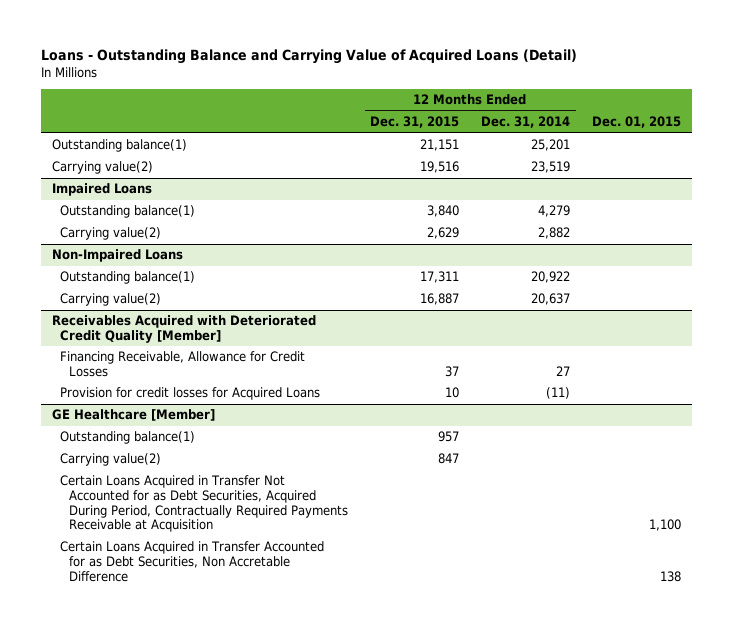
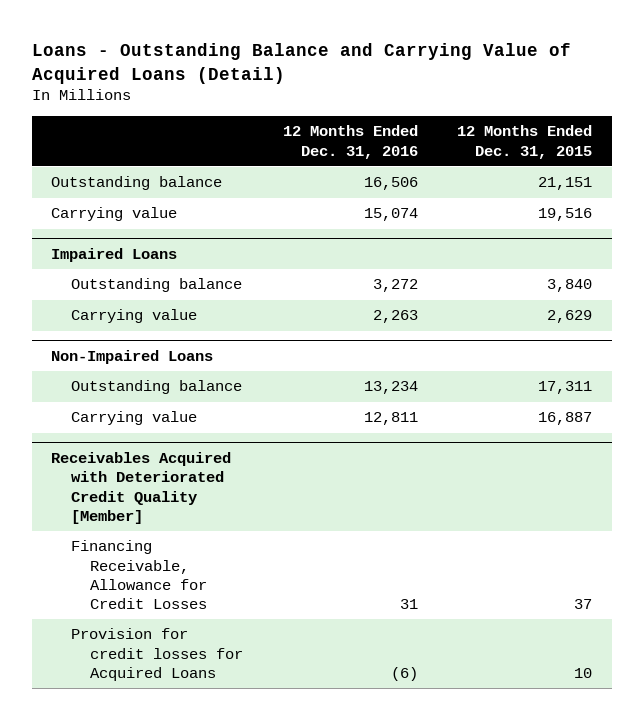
[481,116,571,129] Dec. 31, 2014 -> none
[592,116,682,129] Dec. 01, 2015 -> none
none -> [282,125,418,159] 12 Months Ended Dec. 31, 2016
[51,139,187,153] Outstanding balance(1) -> [51,176,223,191] Outstanding balance
[51,161,153,175] Carrying value(2) -> [51,207,178,222] Carrying value
[60,205,196,219] Outstanding balance(1) -> [70,278,242,293] Outstanding balance
[60,227,162,241] Carrying value(2) -> [70,309,197,324] Carrying value
[60,271,196,285] Outstanding balance(1) -> [70,380,242,395] Outstanding balance
[60,293,162,307] Carrying value(2) -> [70,411,197,426] Carrying value
[51,409,215,422] GE Healthcare [Member] -> none
[60,431,196,445] Outstanding balance(1) -> none
[60,453,162,467] Carrying value(2) -> none
[60,475,349,533] Certain Loans Acquired in Transfer Not Accounted for as Debt Securities, Acquired During Period, Contractually Required Payments Receivable at Acquisition -> none
[60,541,325,582] Certain Loans Acquired in Transfer Accounted for as Debt Securities, Non Accretable Difference -> none

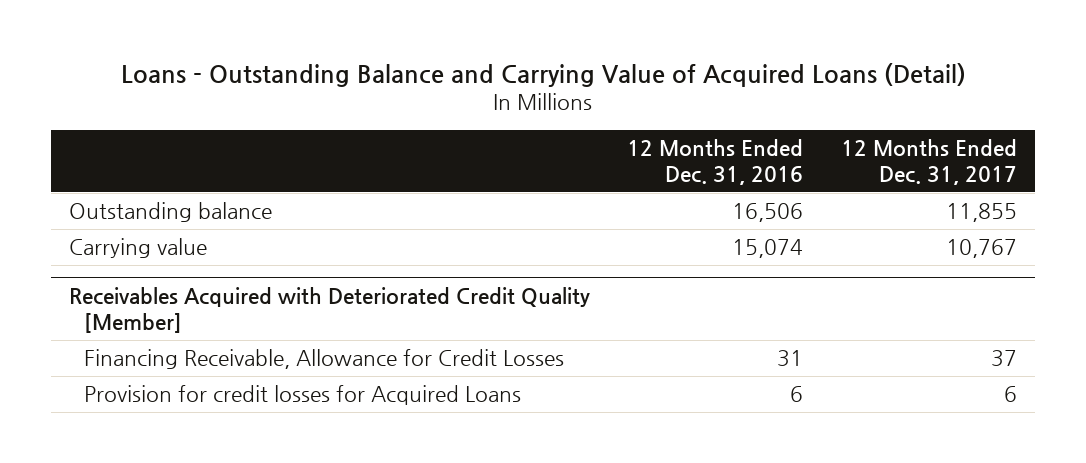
[457,125,593,159] 12 Months Ended Dec. 31, 2015 -> none
none -> [840,138,1017,185] 12 Months Ended Dec. 31, 2017
[51,248,178,263] Impaired Loans -> none
[70,278,242,293] Outstanding balance -> none
[70,309,197,324] Carrying value -> none
[51,350,214,365] Non-Impaired Loans -> none
[70,380,242,395] Outstanding balance -> none
[70,411,197,426] Carrying value -> none
[390,666,418,681] (6) -> [790,386,804,403] 6

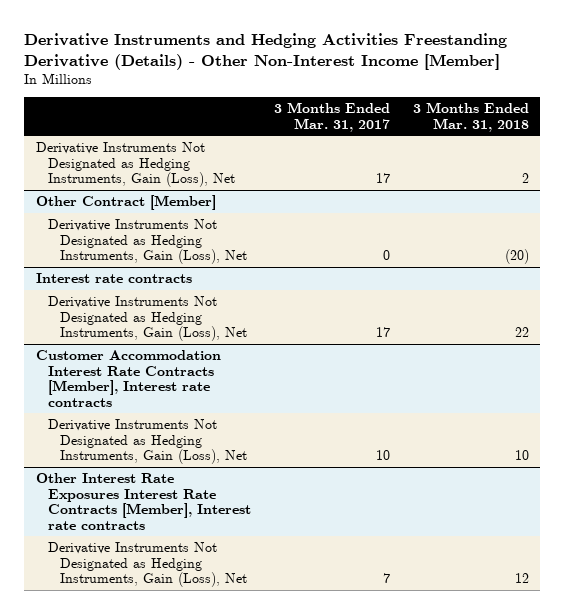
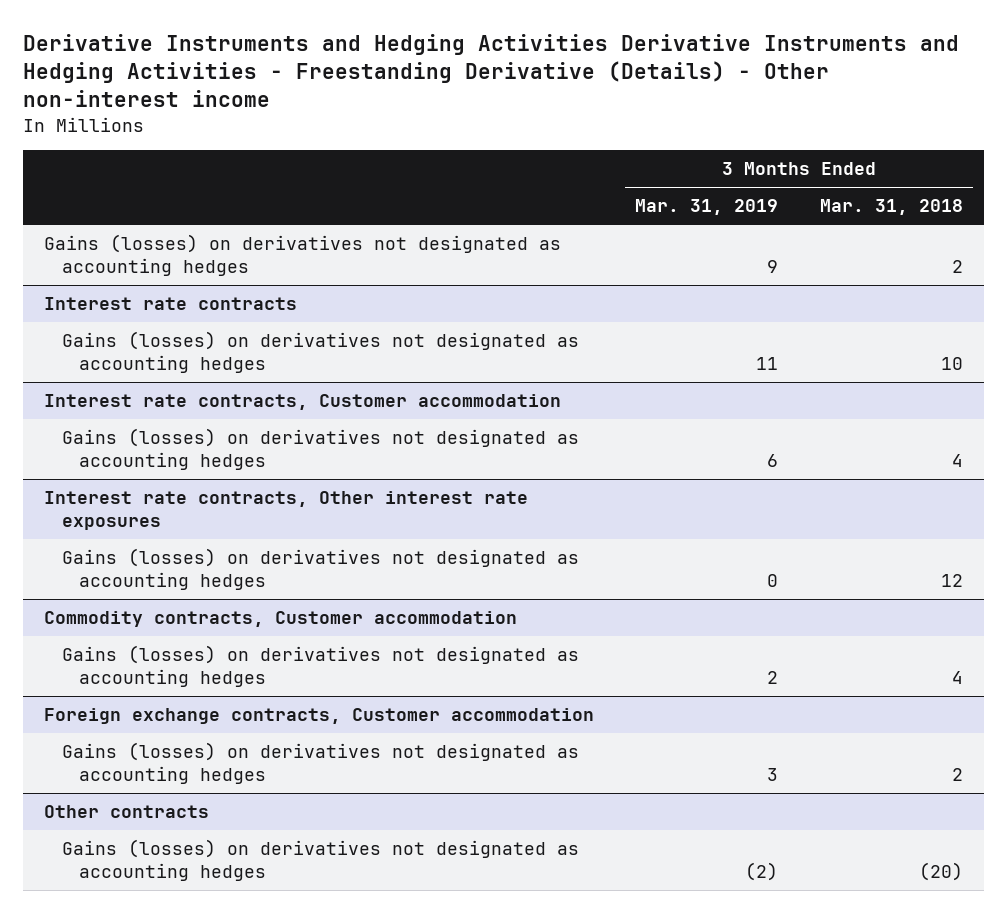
[23,32,507,70] Derivative Instruments and Hedging Activities Freestanding Derivative (Details) - Other Non-Interest Income [Member] -> [23,34,960,108] Derivative Instruments and Hedging Activities Derivative Instruments and Hedging Activities - Freestanding Derivative (Details) - Other non-interest income
[273,102,390,132] 3 Months Ended Mar. 31, 2017 -> none
none -> [635,199,779,216] Mar. 31, 2019
[35,194,216,210] Other Contract [Member] -> none
[47,218,247,265] Derivative Instruments Not Designated as Hedging Instruments, Gain (Loss), Net -> none
[35,141,235,188] Derivative Instruments Not Designated as Hedging Instruments, Gain (Loss), Net -> [43,234,561,277] Gains (losses) on derivatives not designated as accounting hedges
[47,295,247,342] Derivative Instruments Not Designated as Hedging Instruments, Gain (Loss), Net -> [61,331,579,374] Gains (losses) on derivatives not designated as accounting hedges
[514,327,529,338] 22 -> [940,357,963,371] 10
[35,349,221,407] Customer Accommodation Interest Rate Contracts [Member], Interest rate contracts -> [43,394,561,411] Interest rate contracts, Customer accommodation
[47,418,247,465] Derivative Instruments Not Designated as Hedging Instruments, Gain (Loss), Net -> [61,428,579,471] Gains (losses) on derivatives not designated as accounting hedges
[514,450,529,461] 10 -> [951,454,963,468] 4
[35,472,251,530] Other Interest Rate Exposures Interest Rate Contracts [Member], Interest rate contracts -> [43,491,528,531] Interest rate contracts, Other interest rate exposures
[47,541,247,588] Derivative Instruments Not Designated as Hedging Instruments, Gain (Loss), Net -> [61,548,579,591] Gains (losses) on derivatives not designated as accounting hedges
none -> [43,611,517,628] Commodity contracts, Customer accommodation
none -> [61,645,579,688] Gains (losses) on derivatives not designated as accounting hedges
none -> [43,708,594,725] Foreign exchange contracts, Customer accommodation
none -> [61,742,579,785] Gains (losses) on derivatives not designated as accounting hedges
none -> [43,805,209,819] Other contracts
none -> [61,839,579,882] Gains (losses) on derivatives not designated as accounting hedges

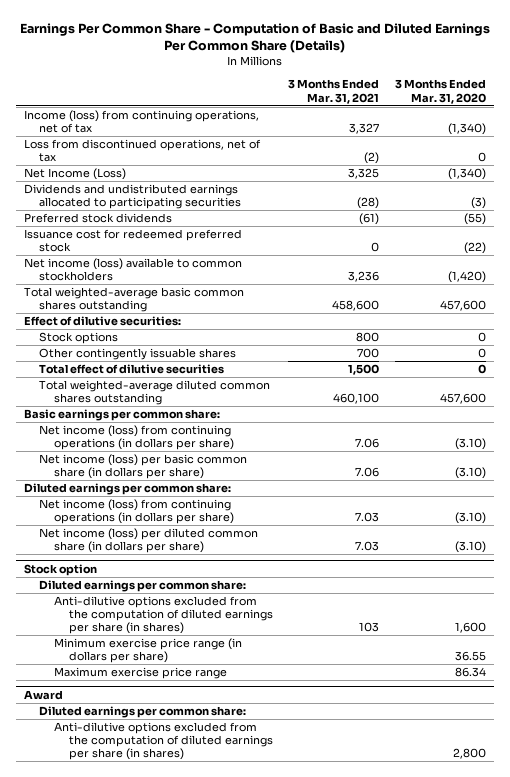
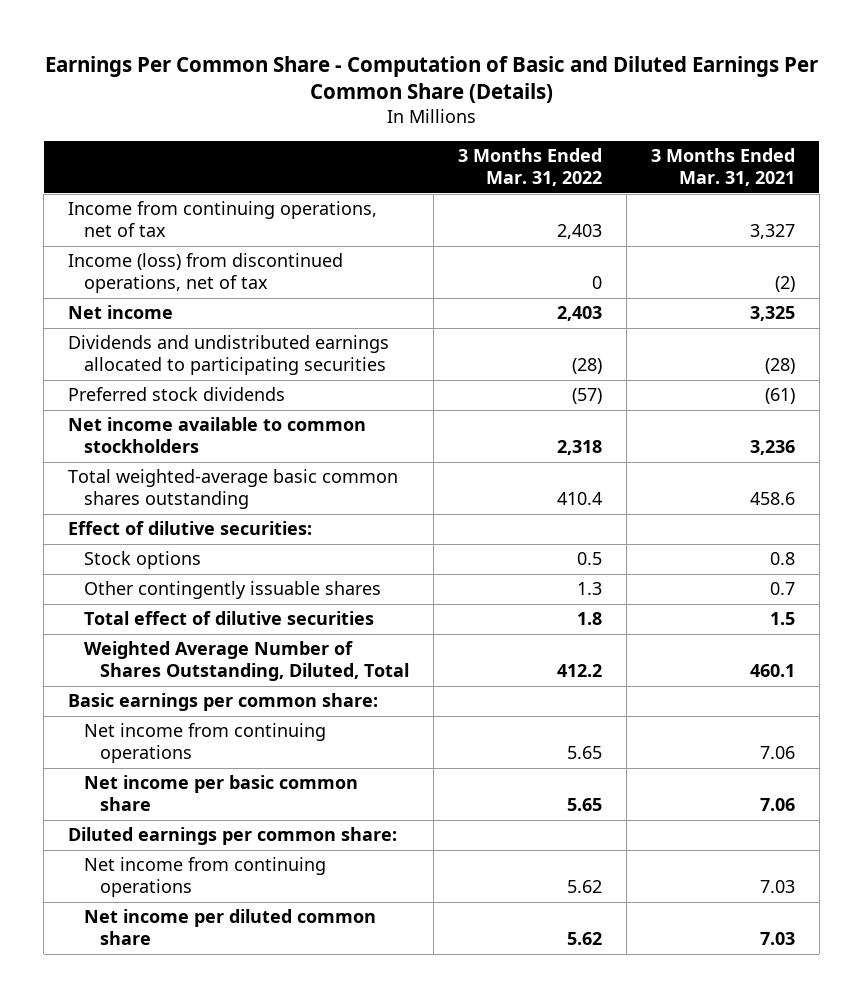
[394,79,486,104] 3 Months Ended Mar. 31, 2020 -> none
none -> [458,148,603,187] 3 Months Ended Mar. 31, 2022
[23,110,259,134] Income (loss) from continuing operations, net of tax -> [68,201,378,238] Income from continuing operations, net of tax
[23,139,261,163] Loss from discontinued operations, net of tax -> [68,253,344,294] Income (loss) from discontinued operations, net of tax
[23,168,126,181] Net Income (Loss) -> [68,305,174,320] Net income
[23,229,242,253] Issuance cost for redeemed preferred stock -> none
[23,258,242,282] Net income (loss) available to common stockholders -> [68,417,367,454] Net income available to common stockholders
[332,300,380,312] 458,600 -> [750,492,796,506] 458.6
[356,332,380,343] 800 -> [770,552,796,566] 0.8
[357,348,380,359] 700 -> [770,582,796,596] 0.7
[348,364,380,376] 1,500 -> [770,612,796,626] 1.5
[38,380,270,406] Total weighted-average diluted common shares outstanding -> [84,641,410,682] Weighted Average Number of Shares Outstanding, Diluted, Total
[333,393,380,405] 460,100 -> [750,664,796,678] 460.1
[23,483,231,496] Diluted earnings per common share: -> none
[38,499,234,525] Net income (loss) from continuing operations (in dollars per share) -> none
[38,528,258,554] Net income (loss) per diluted common share (in dollars per share) -> none
[23,563,97,576] Stock option -> none
[38,580,246,593] Diluted earnings per common share: -> none
[53,596,273,635] Anti-dilutive options excluded from the computation of diluted earnings per share (in shares) -> none
[53,638,242,664] Minimum exercise price range (in dollars per share) -> none
[53,667,227,680] Maximum exercise price range -> none
[23,689,63,700] Award -> none
[38,425,234,451] Net income (loss) from continuing operations (in dollars per share) -> [84,723,327,764] Net income from continuing operations
[38,454,247,480] Net income (loss) per basic common share (in dollars per share) -> [84,775,359,812] Net income per basic common share
[53,722,273,761] Anti-dilutive options excluded from the computation of diluted earnings per share (in shares) -> none
none -> [84,857,327,898] Net income from continuing operations
none -> [84,909,377,946] Net income per diluted common share

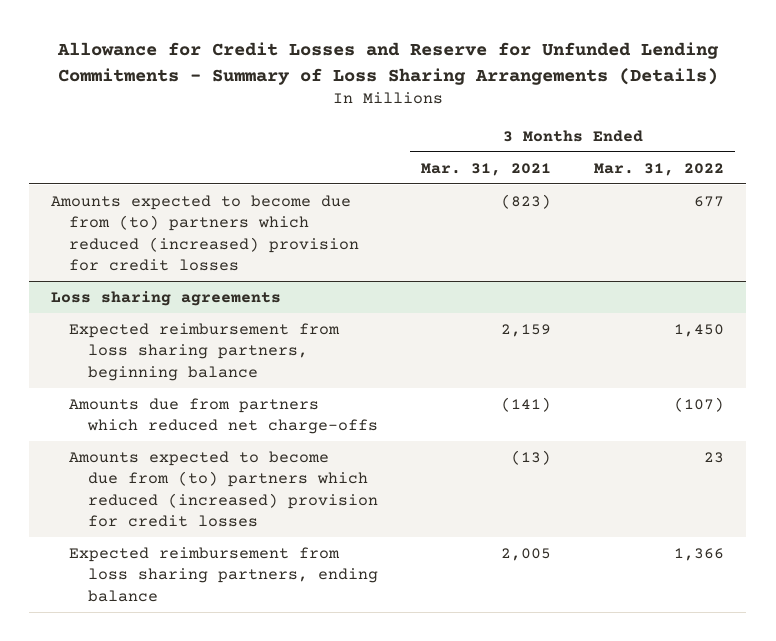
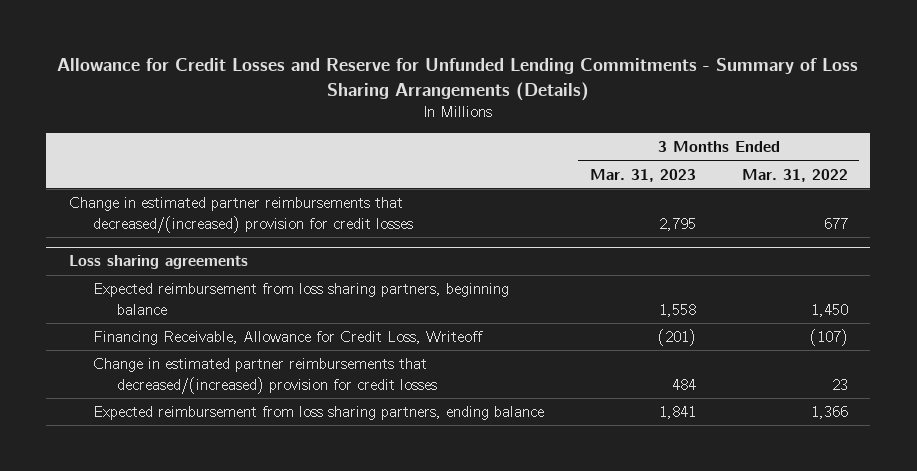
[421,162,552,176] Mar. 31, 2021 -> none
none -> [589,168,696,182] Mar. 31, 2023
[51,194,360,271] Amounts expected to become due from (to) partners which reduced (increased) provision for credit losses -> [69,197,413,233] Change in estimated partner reimbursements that decreased/(increased) provision for credit losses
[69,397,378,435] Amounts due from partners which reduced net charge-offs -> [92,331,483,346] Financing Receivable, Allowance for Credit Loss, Writeoff
[69,450,378,527] Amounts expected to become due from (to) partners which reduced (increased) provision for credit losses -> [92,358,437,394] Change in estimated partner reimbursements that decreased/(increased) provision for credit losses

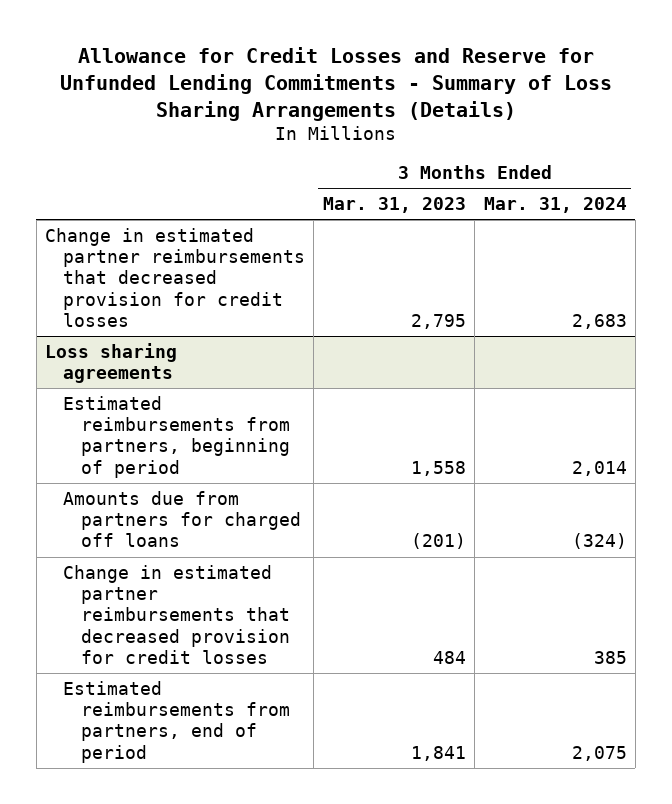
[741,168,848,182] Mar. 31, 2022 -> none
none -> [483,197,627,214] Mar. 31, 2024
[69,197,413,233] Change in estimated partner reimbursements that decreased/(increased) provision for credit losses -> [45,227,306,328] Change in estimated partner reimbursements that decreased provision for credit losses
[92,283,509,315] Expected reimbursement from loss sharing partners, beginning balance -> [63,395,291,478] Estimated reimbursements from partners, beginning of period
[92,331,483,346] Financing Receivable, Allowance for Credit Loss, Writeoff -> [63,490,302,548] Amounts due from partners for charged off loans
[92,358,437,394] Change in estimated partner reimbursements that decreased/(increased) provision for credit losses -> [63,564,291,665] Change in estimated partner reimbursements that decreased provision for credit losses
[92,406,544,421] Expected reimbursement from loss sharing partners, ending balance -> [63,680,291,763] Estimated reimbursements from partners, end of period

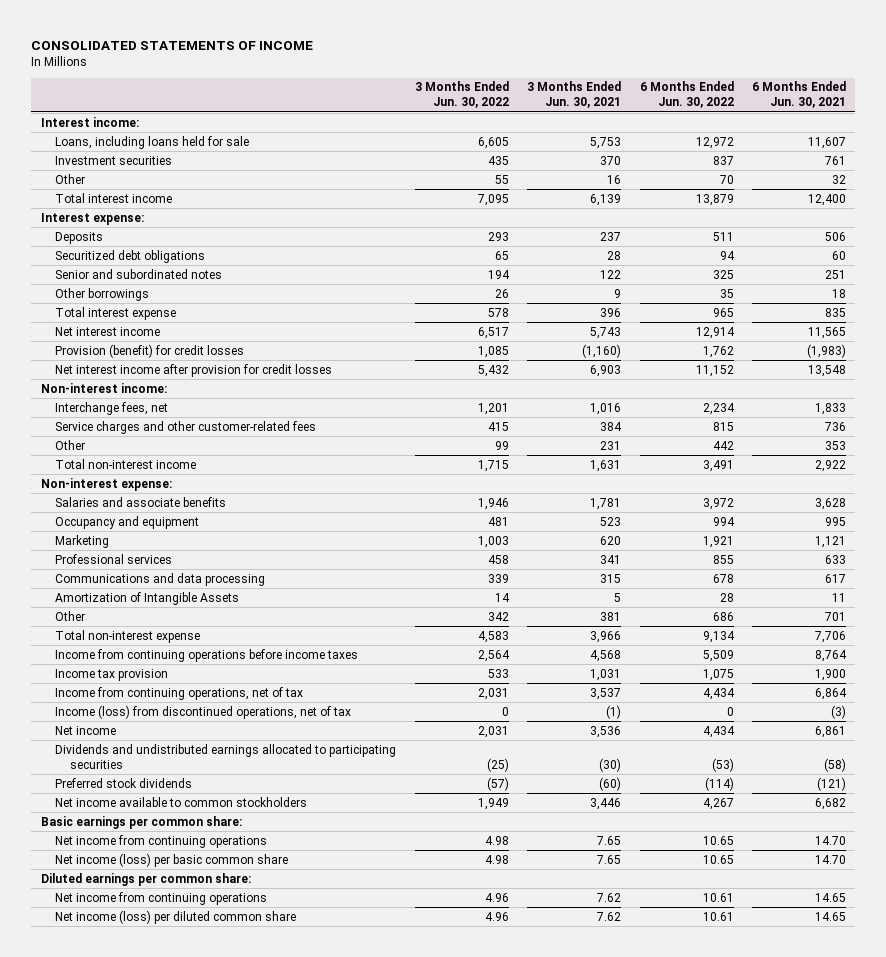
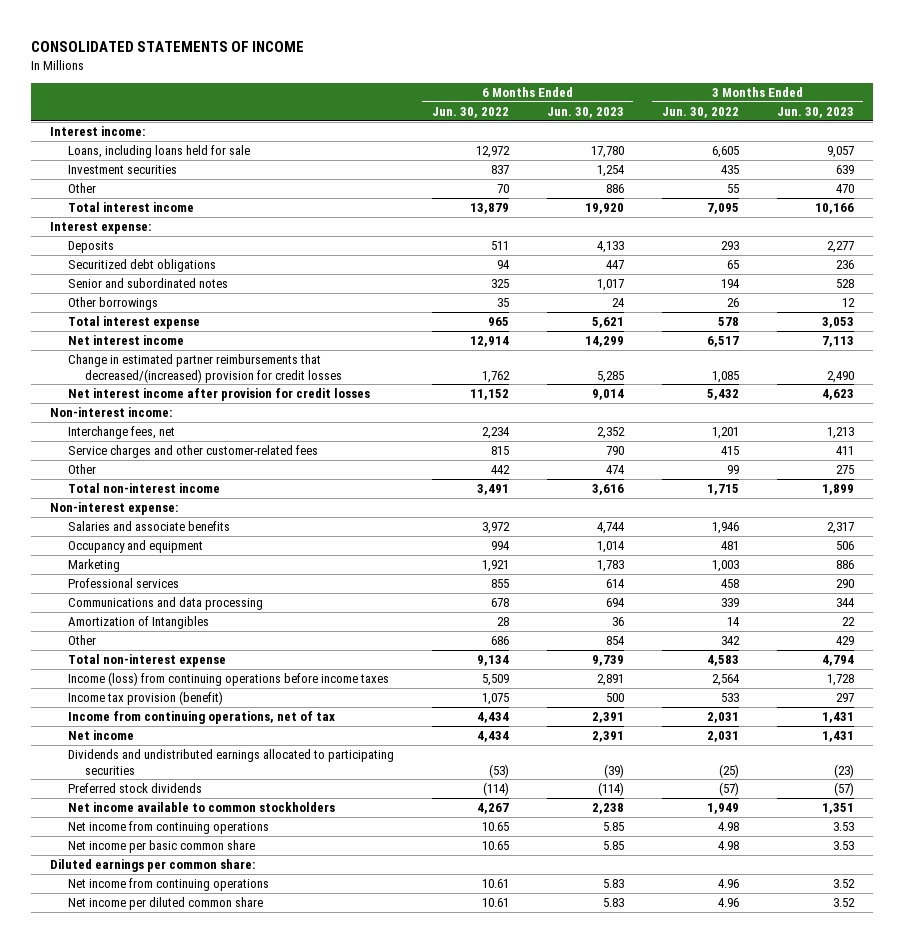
[527,81,622,109] 3 Months Ended Jun. 30, 2021 -> none
[751,81,846,109] 6 Months Ended Jun. 30, 2021 -> none
none -> [546,106,624,118] Jun. 30, 2023
none -> [776,106,854,118] Jun. 30, 2023
[55,343,245,358] Provision (benefit) for credit losses -> [67,354,342,383] Change in estimated partner reimbursements that decreased/(increased) provision for credit losses
[55,591,240,605] Amortization of Intangible Assets -> [67,616,209,630] Amortization of Intangibles
[55,648,359,662] Income from continuing operations before income taxes -> [67,672,389,687] Income (loss) from continuing operations before income taxes
[55,668,169,681] Income tax provision -> [67,691,223,706] Income tax provision (benefit)
[55,704,352,719] Income (loss) from discontinued operations, net of tax -> none
[40,815,242,829] Basic earnings per common share: -> none
[55,852,289,867] Net income (loss) per basic common share -> [67,840,255,854] Net income per basic common share
[55,909,297,924] Net income (loss) per diluted common share -> [67,897,263,911] Net income per diluted common share

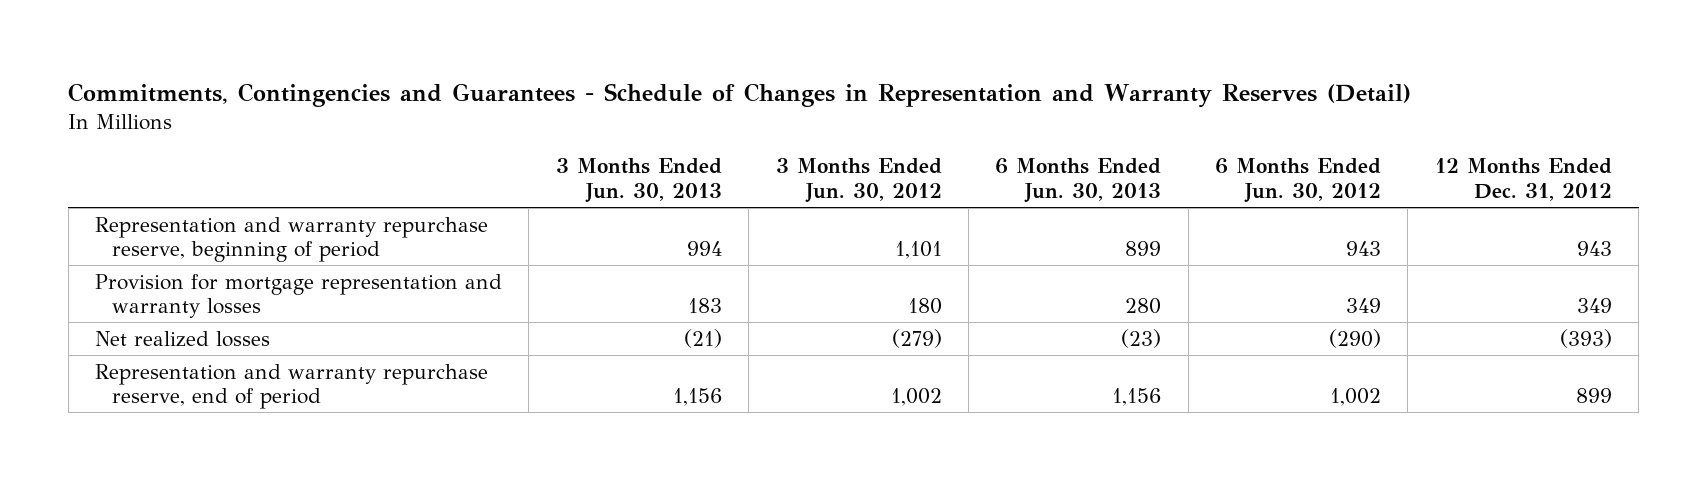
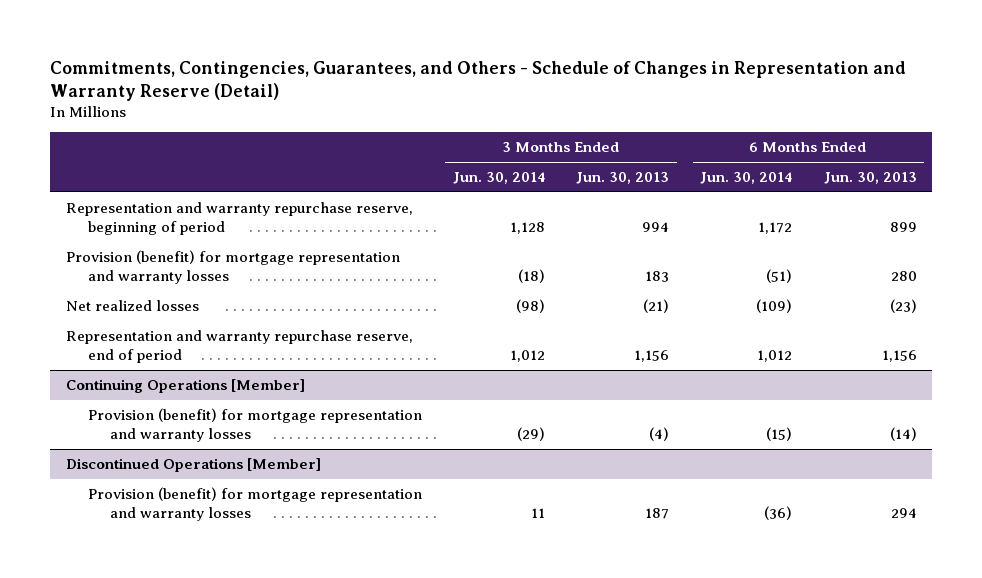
[68,82,1412,108] Commitments, Contingencies and Guarantees - Schedule of Changes in Representation and Warranty Reserves (Detail) -> [50,60,907,101] Commitments, Contingencies, Guarantees, and Others - Schedule of Changes in Representation and Warranty Reserve (Detail)
[775,158,942,203] 3 Months Ended Jun. 30, 2012 -> none
[1214,158,1381,203] 6 Months Ended Jun. 30, 2012 -> none
[1434,158,1612,201] 12 Months Ended Dec. 31, 2012 -> none
none -> [453,172,546,185] Jun. 30, 2014
none -> [700,172,793,185] Jun. 30, 2014
[95,273,503,319] Provision for mortgage representation and warranty losses -> [65,250,400,285] Provision (benefit) for mortgage representation and warranty losses
none -> [65,379,305,394] Continuing Operations [Member]
none -> [87,408,422,443] Provision (benefit) for mortgage representation and warranty losses
none -> [65,458,321,473] Discontinued Operations [Member]
none -> [87,487,422,522] Provision (benefit) for mortgage representation and warranty losses

